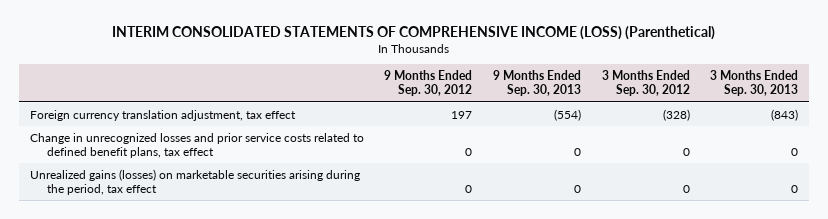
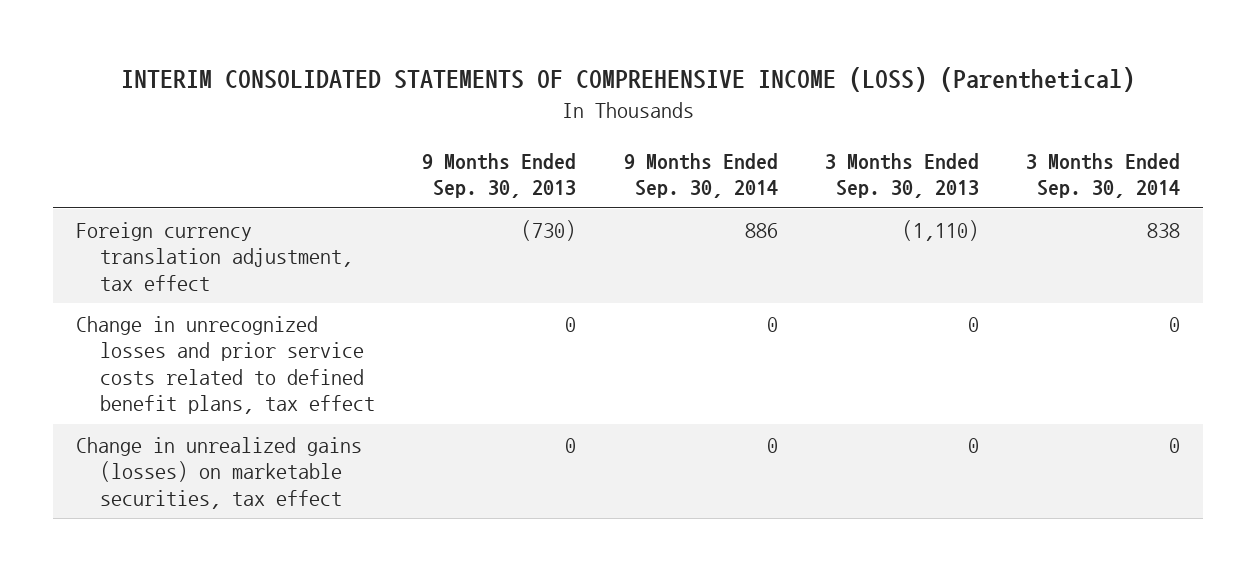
[384,70,473,97] 9 Months Ended Sep. 30, 2012 -> none
[601,70,690,97] 3 Months Ended Sep. 30, 2012 -> none
none -> [623,152,778,199] 9 Months Ended Sep. 30, 2014
none -> [1025,152,1180,199] 3 Months Ended Sep. 30, 2014
[553,108,581,121] (554) -> [521,220,577,242] (730)
[771,108,799,121] (843) -> [901,220,979,242] (1,110)
[29,168,360,195] Unrealized gains (losses) on marketable securities arising during the period, tax effect -> [76,437,363,509] Change in unrealized gains (losses) on marketable securities, tax effect

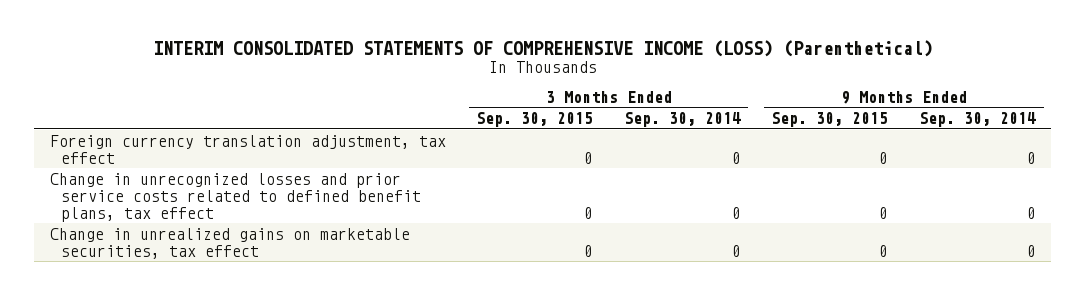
[422,152,577,199] 9 Months Ended Sep. 30, 2013 -> none
[824,152,979,199] 3 Months Ended Sep. 30, 2013 -> none
none -> [476,112,594,128] Sep. 30, 2015
none -> [771,112,889,128] Sep. 30, 2015
[744,223,778,239] 886 -> [1026,151,1036,164] 0
[1146,223,1180,239] 838 -> [731,151,741,164] 0
[76,437,363,509] Change in unrealized gains (losses) on marketable securities, tax effect -> [49,227,410,259] Change in unrealized gains on marketable securities, tax effect

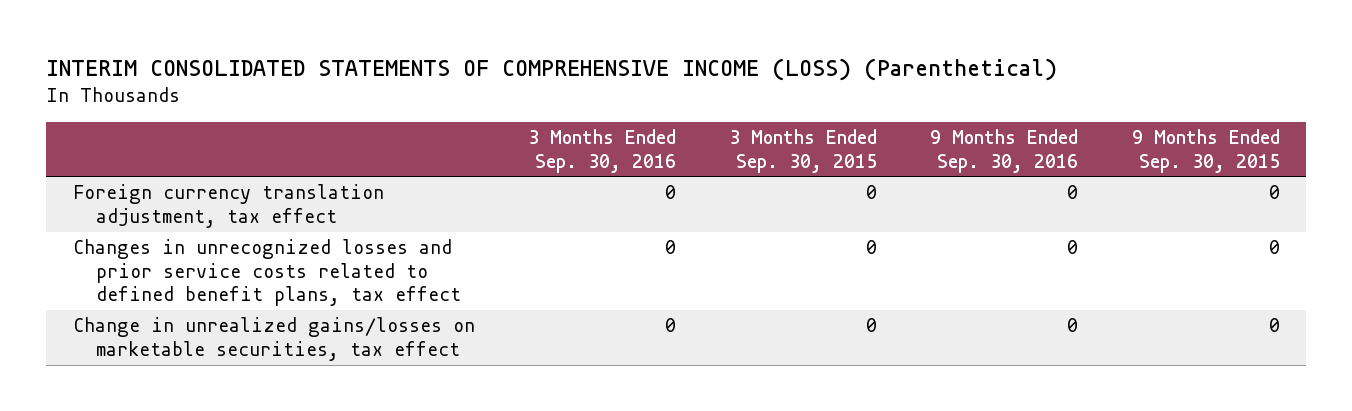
[623,112,741,128] Sep. 30, 2014 -> none
[918,112,1036,128] Sep. 30, 2014 -> none
none -> [527,128,676,173] 3 Months Ended Sep. 30, 2016
none -> [930,128,1079,173] 9 Months Ended Sep. 30, 2016
[49,172,422,222] Change in unrecognized losses and prior service costs related to defined benefit plans, tax effect -> [72,239,461,307] Changes in unrecognized losses and prior service costs related to defined benefit plans, tax effect
[49,227,410,259] Change in unrealized gains on marketable securities, tax effect -> [72,317,475,361] Change in unrealized gains/losses on marketable securities, tax effect

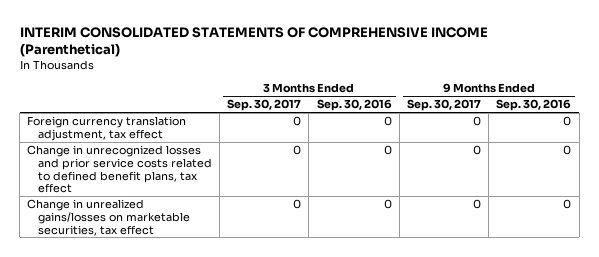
[46,58,1058,82] INTERIM CONSOLIDATED STATEMENTS OF COMPREHENSIVE INCOME (LOSS) (Parenthetical) -> [19,26,488,58] INTERIM CONSOLIDATED STATEMENTS OF COMPREHENSIVE INCOME (Parenthetical)
[729,128,878,173] 3 Months Ended Sep. 30, 2015 -> none
[1131,128,1280,173] 9 Months Ended Sep. 30, 2015 -> none
none -> [227,99,302,112] Sep. 30, 2017
none -> [407,99,482,112] Sep. 30, 2017
[72,239,461,307] Changes in unrecognized losses and prior service costs related to defined benefit plans, tax effect -> [27,144,212,194] Change in unrecognized losses and prior service costs related to defined benefit plans, tax effect

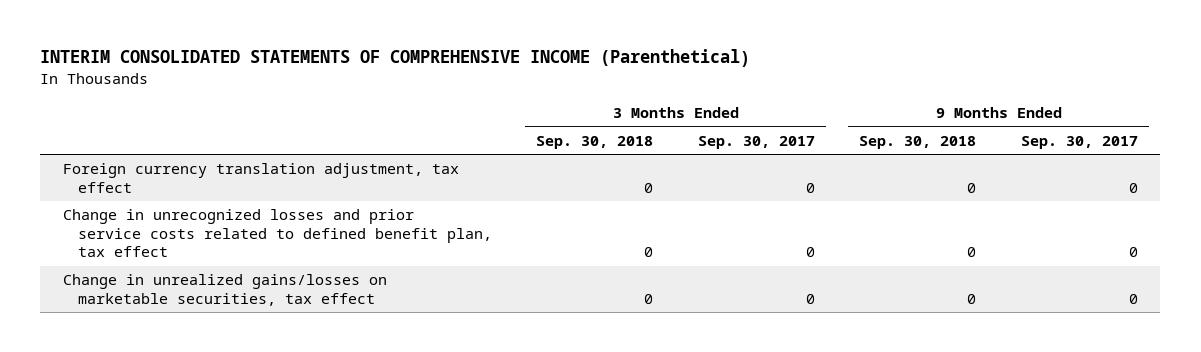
[316,99,392,112] Sep. 30, 2016 -> none
[496,99,572,112] Sep. 30, 2016 -> none
none -> [536,135,654,149] Sep. 30, 2018
none -> [859,135,977,149] Sep. 30, 2018
[27,144,212,194] Change in unrecognized losses and prior service costs related to defined benefit plans, tax effect -> [62,209,492,258] Change in unrecognized losses and prior service costs related to defined benefit plan, tax effect

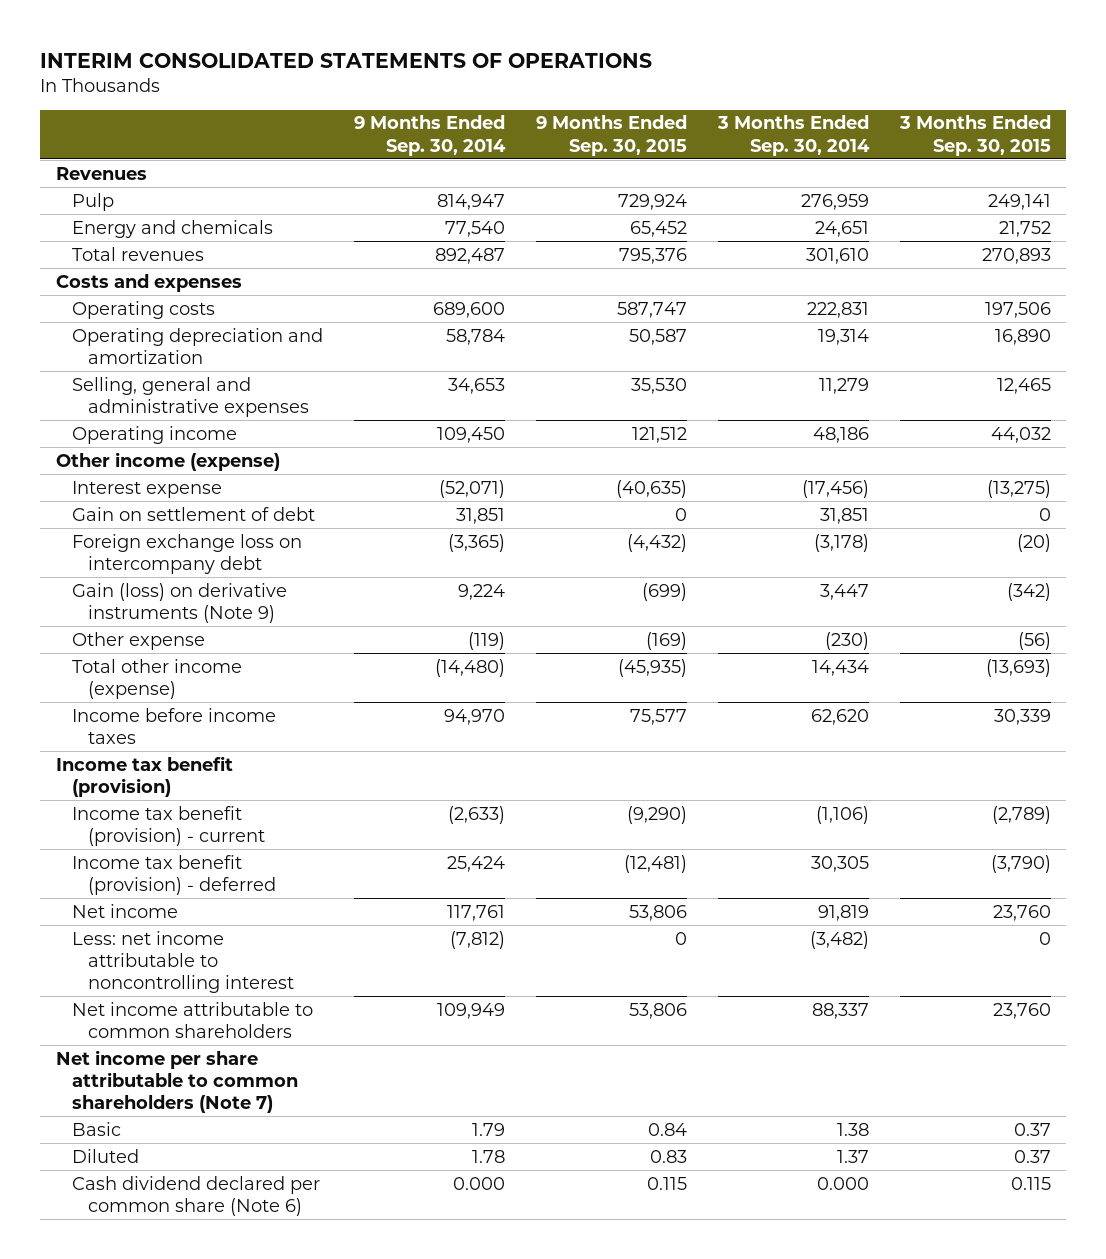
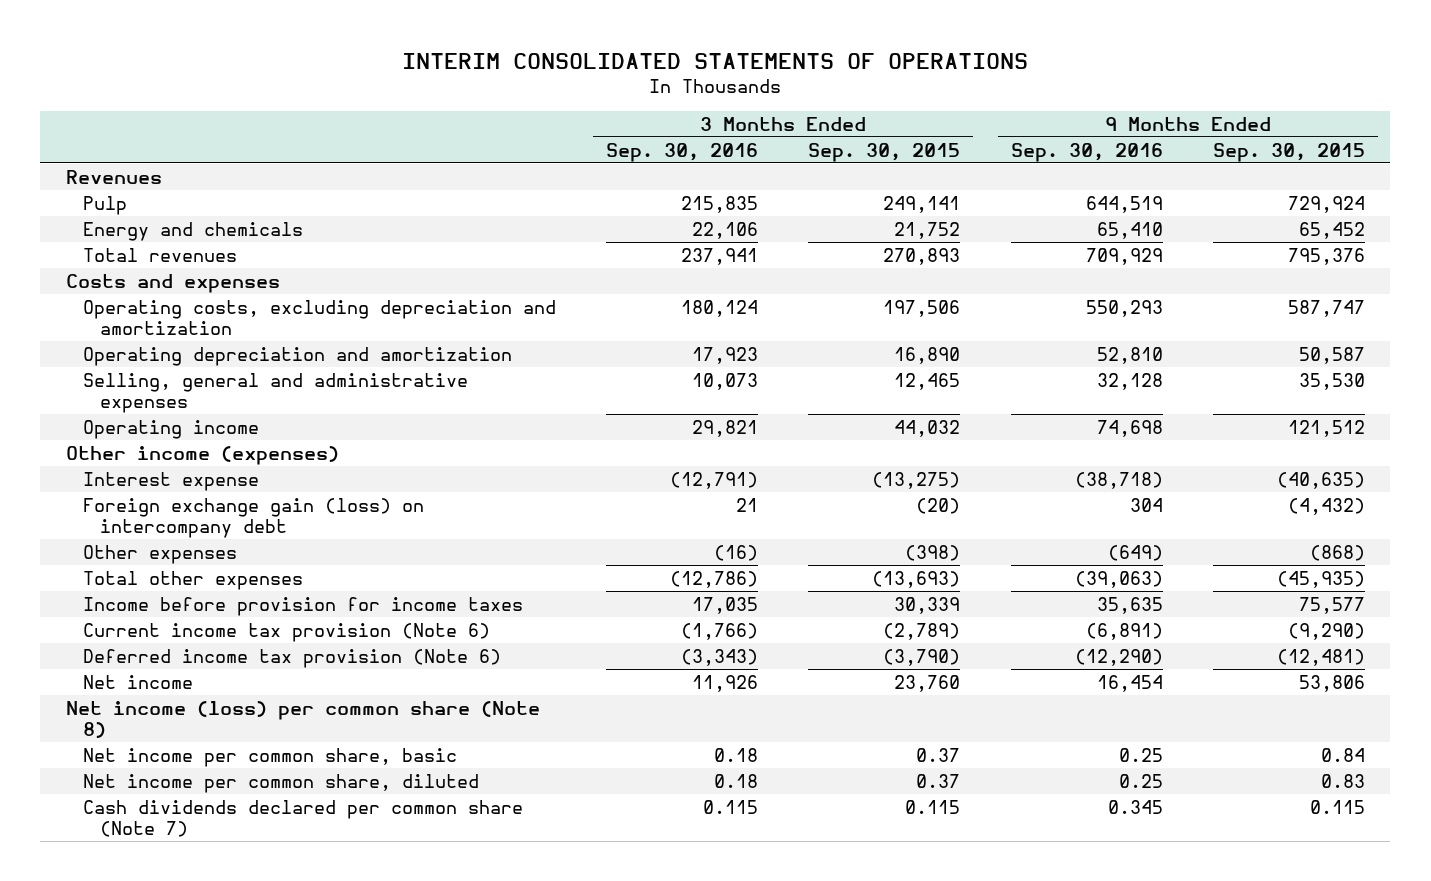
[353,115,506,156] 9 Months Ended Sep. 30, 2014 -> none
[716,115,870,156] 3 Months Ended Sep. 30, 2014 -> none
none -> [606,142,759,162] Sep. 30, 2016
none -> [1010,142,1163,162] Sep. 30, 2016
[72,300,216,319] Operating costs -> [82,299,556,336] Operating costs, excluding depreciation and amortization
[55,451,280,471] Other income (expense) -> [65,445,339,465] Other income (expenses)
[72,506,316,521] Gain on settlement of debt -> none
[72,582,288,623] Gain (loss) on derivative instruments (Note 9) -> none
[55,755,233,797] Income tax benefit (provision) -> none
[72,533,303,574] Foreign exchange loss on intercompany debt -> [82,497,424,539] Foreign exchange gain (loss) on intercompany debt
[72,631,206,650] Other expense -> [82,544,237,564] Other expenses
[645,631,687,650] (169) -> [1310,544,1366,561] (868)
[1017,631,1051,650] (56) -> [905,544,961,561] (398)
[72,658,243,699] Total other income (expense) -> [82,570,303,590] Total other expenses
[72,707,277,744] Income before income taxes -> [82,596,523,616] Income before provision for income taxes
[72,805,266,846] Income tax benefit (provision) - current -> [82,622,490,642] Current income tax provision (Note 6)
[72,854,277,895] Income tax benefit (provision) - deferred -> [82,648,501,668] Deferred income tax provision (Note 6)
[72,930,295,994] Less: net income attributable to noncontrolling interest -> none
[72,1001,314,1038] Net income attributable to common shareholders -> none
[55,1049,299,1114] Net income per share attributable to common shareholders (Note 7) -> [65,700,540,739] Net income (loss) per common share (Note 8)
[72,1121,122,1136] Basic -> [82,747,457,767] Net income per common share, basic
[72,1148,140,1163] Diluted -> [82,773,479,793] Net income per common share, diluted
[72,1175,321,1216] Cash dividend declared per common share (Note 6) -> [82,799,523,838] Cash dividends declared per common share (Note 7)

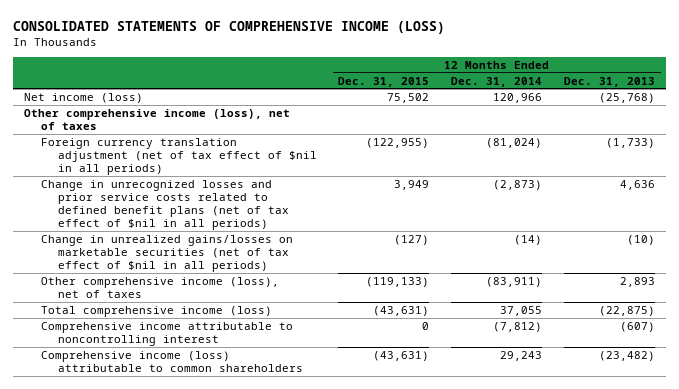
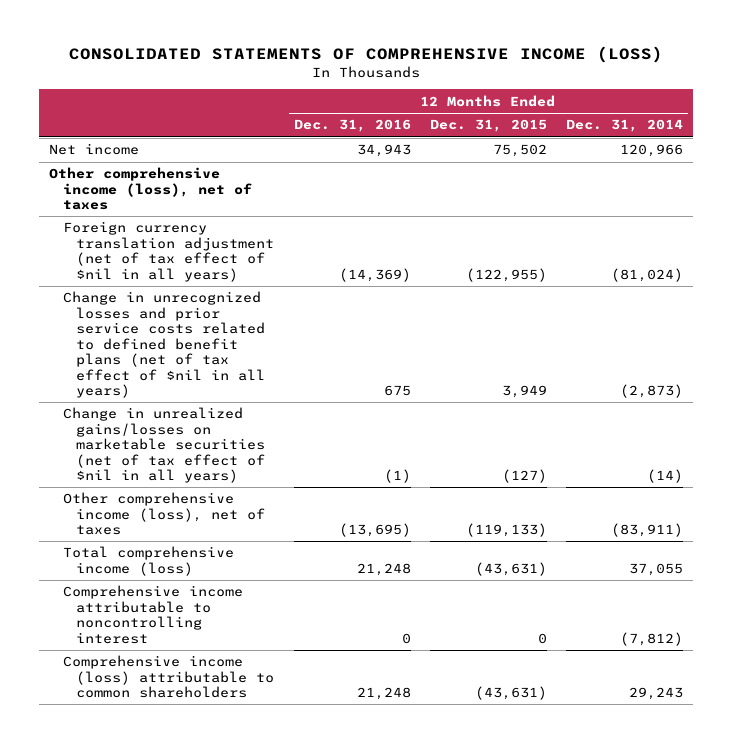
[564,76,656,87] Dec. 31, 2013 -> none
none -> [293,119,411,133] Dec. 31, 2016
[24,92,144,103] Net income (loss) -> [48,143,139,156] Net income
[41,137,317,175] Foreign currency translation adjustment (net of tax effect of $nil in all periods) -> [62,221,275,282] Foreign currency translation adjustment (net of tax effect of $nil in all years)
[41,179,289,230] Change in unrecognized losses and prior service costs related to defined benefit plans (net of tax effect of $nil in all periods) -> [62,291,266,398] Change in unrecognized losses and prior service costs related to defined benefit plans (net of tax effect of $nil in all years)
[41,234,294,272] Change in unrealized gains/losses on marketable securities (net of tax effect of $nil in all periods) -> [62,407,266,484] Change in unrealized gains/losses on marketable securities (net of tax effect of $nil in all years)

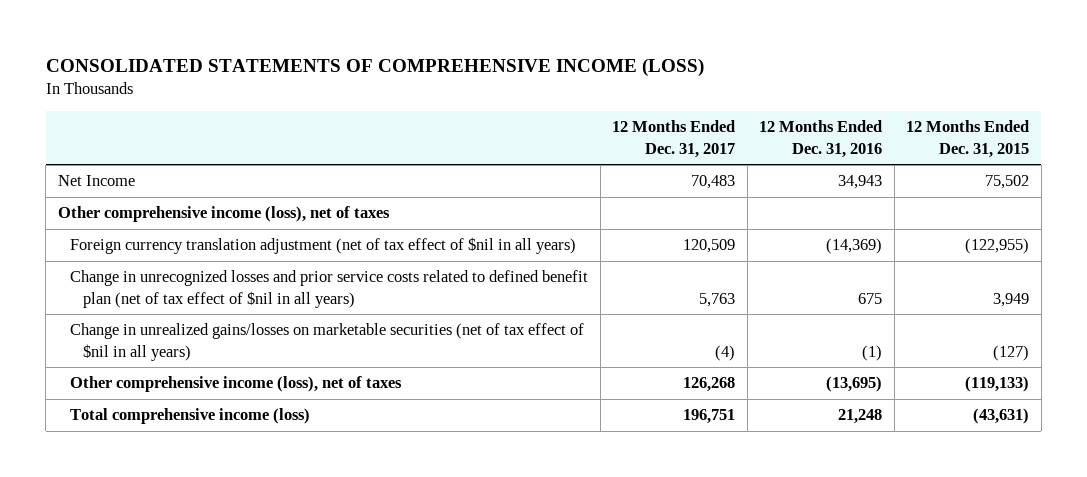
[566,119,684,133] Dec. 31, 2014 -> none
none -> [612,120,736,158] 12 Months Ended Dec. 31, 2017
[48,143,139,156] Net income -> [57,175,135,187] Net Income
[62,291,266,398] Change in unrecognized losses and prior service costs related to defined benefit plans (net of tax effect of $nil in all years) -> [70,270,589,308] Change in unrecognized losses and prior service costs related to defined benefit plan (net of tax effect of $nil in all years)
[62,585,243,644] Comprehensive income attributable to noncontrolling interest -> none
[62,655,275,699] Comprehensive income (loss) attributable to common shareholders -> none

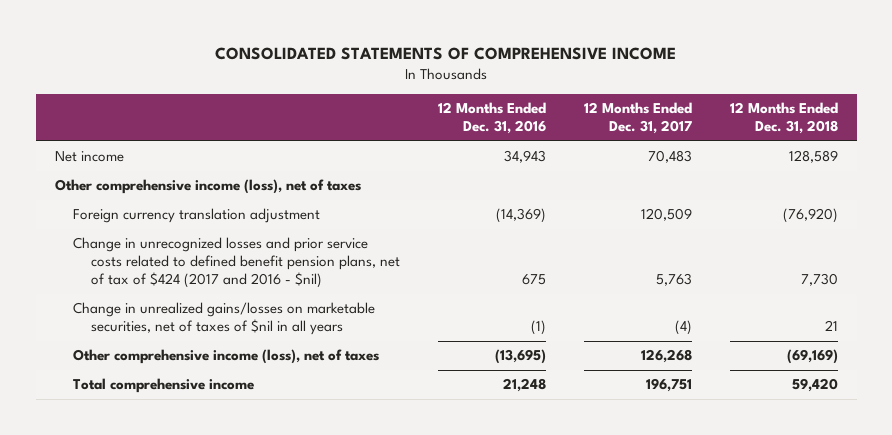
[45,57,704,77] CONSOLIDATED STATEMENTS OF COMPREHENSIVE INCOME (LOSS) -> [215,46,677,60] CONSOLIDATED STATEMENTS OF COMPREHENSIVE INCOME
[906,120,1030,158] 12 Months Ended Dec. 31, 2015 -> none
none -> [729,102,838,135] 12 Months Ended Dec. 31, 2018
[57,175,135,187] Net Income -> [54,151,124,163] Net income
[70,237,577,255] Foreign currency translation adjustment (net of tax effect of $nil in all years) -> [72,208,320,224] Foreign currency translation adjustment
[70,270,589,308] Change in unrecognized losses and prior service costs related to defined benefit plan (net of tax effect of $nil in all years) -> [72,237,400,289] Change in unrecognized losses and prior service costs related to defined benefit pension plans, net of tax of $424 (2017 and 2016 - $nil)
[70,323,585,361] Change in unrealized gains/losses on marketable securities (net of tax effect of $nil in all years) -> [72,302,375,336] Change in unrealized gains/losses on marketable securities, net of taxes of $nil in all years
[70,408,311,425] Total comprehensive income (loss) -> [72,378,254,394] Total comprehensive income

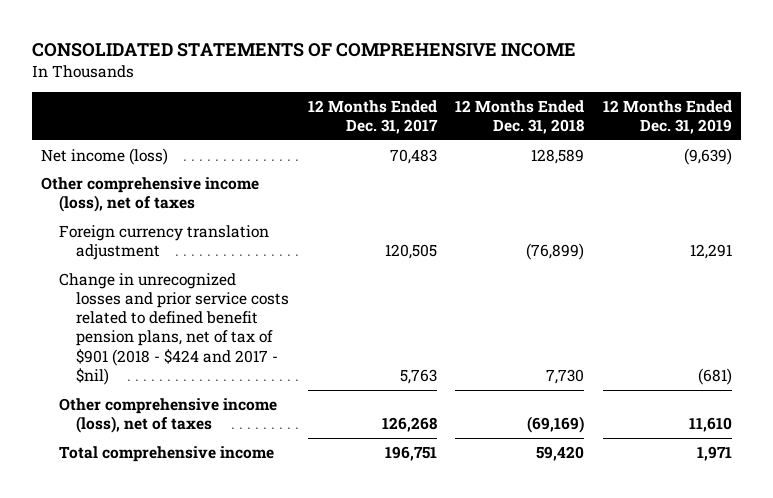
[437,102,546,135] 12 Months Ended Dec. 31, 2016 -> none
none -> [602,99,732,135] 12 Months Ended Dec. 31, 2019
[54,151,124,163] Net income -> [41,147,169,165] Net income (loss)
[72,302,375,336] Change in unrealized gains/losses on marketable securities, net of taxes of $nil in all years -> none
[640,208,692,222] 120,509 -> [384,244,437,260] 120,505
[782,208,838,224] (76,920) -> [526,243,585,261] (76,899)
[72,237,400,289] Change in unrecognized losses and prior service costs related to defined benefit pension plans, net of tax of $424 (2017 and 2016 - $nil) -> [58,272,290,385] Change in unrecognized losses and prior service costs related to defined benefit pension plans, net of tax of $901 (2018 - $424 and 2017 - $nil)

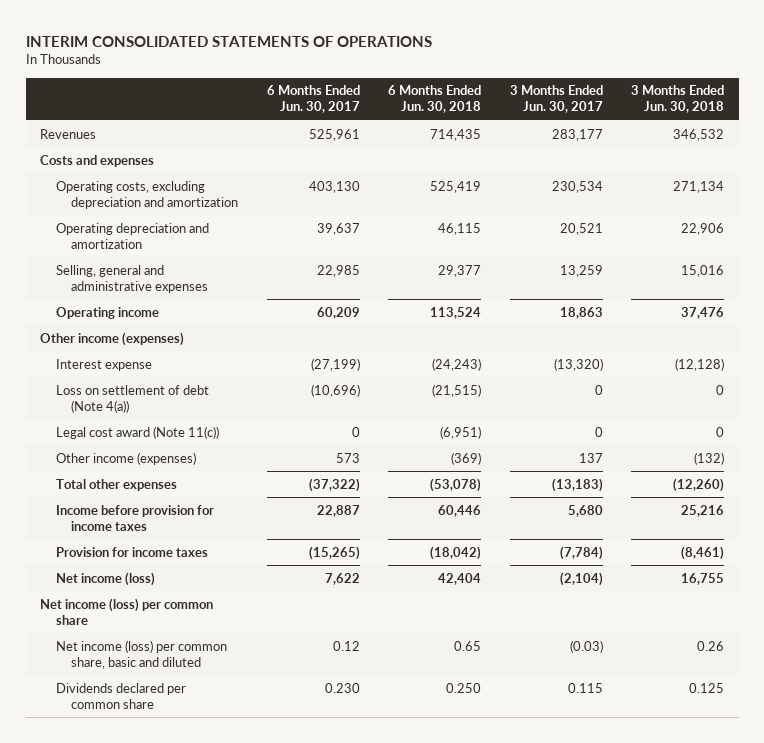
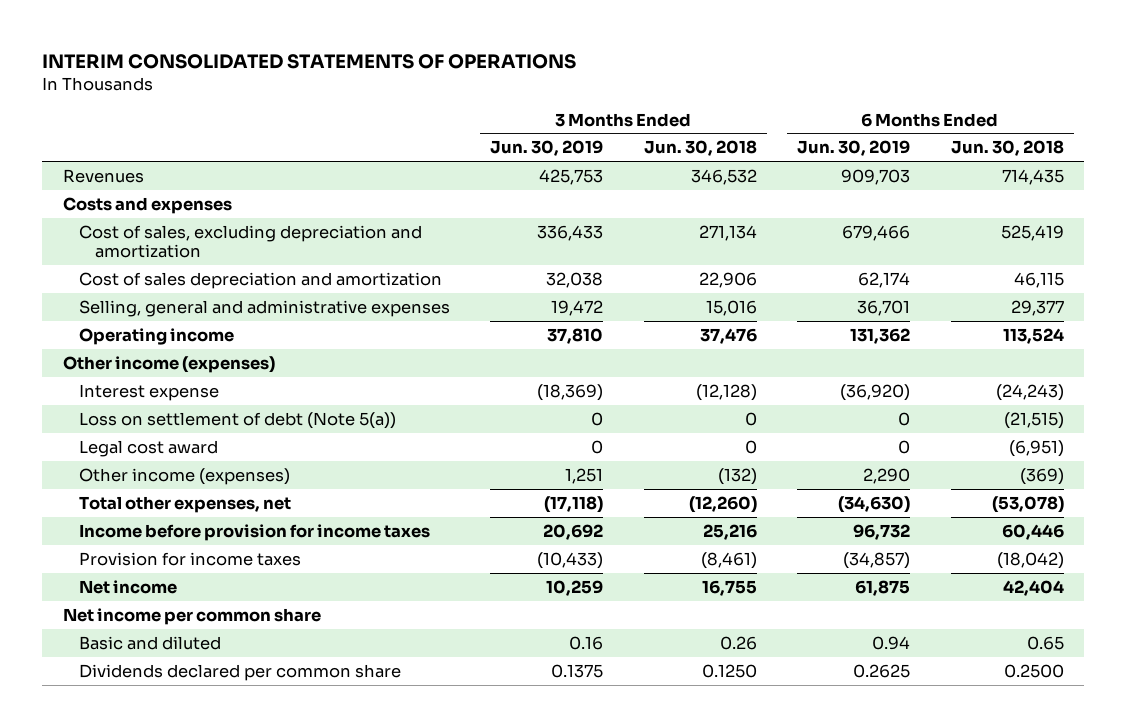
[266,85,360,114] 6 Months Ended Jun. 30, 2017 -> none
[509,85,603,114] 3 Months Ended Jun. 30, 2017 -> none
none -> [490,140,604,157] Jun. 30, 2019
none -> [797,140,911,157] Jun. 30, 2019
[55,180,239,209] Operating costs, excluding depreciation and amortization -> [78,224,422,259] Cost of sales, excluding depreciation and amortization
[55,222,209,249] Operating depreciation and amortization -> [78,271,442,289] Cost of sales depreciation and amortization
[55,384,209,413] Loss on settlement of debt (Note 4(a)) -> [78,411,396,429] Loss on settlement of debt (Note 5(a))
[55,425,219,439] Legal cost award (Note 11(c)) -> [78,439,218,457] Legal cost award
[55,478,177,491] Total other expenses -> [78,495,291,513] Total other expenses, net
[55,571,155,586] Net income (loss) -> [78,579,177,594] Net income
[40,597,214,625] Net income (loss) per common share -> [62,607,321,625] Net income per common share
[55,639,227,669] Net income (loss) per common share, basic and diluted -> [78,635,221,650] Basic and diluted
[446,682,482,693] 0.250 -> [1003,663,1064,678] 0.2500
[689,682,725,693] 0.125 -> [701,663,757,678] 0.1250

